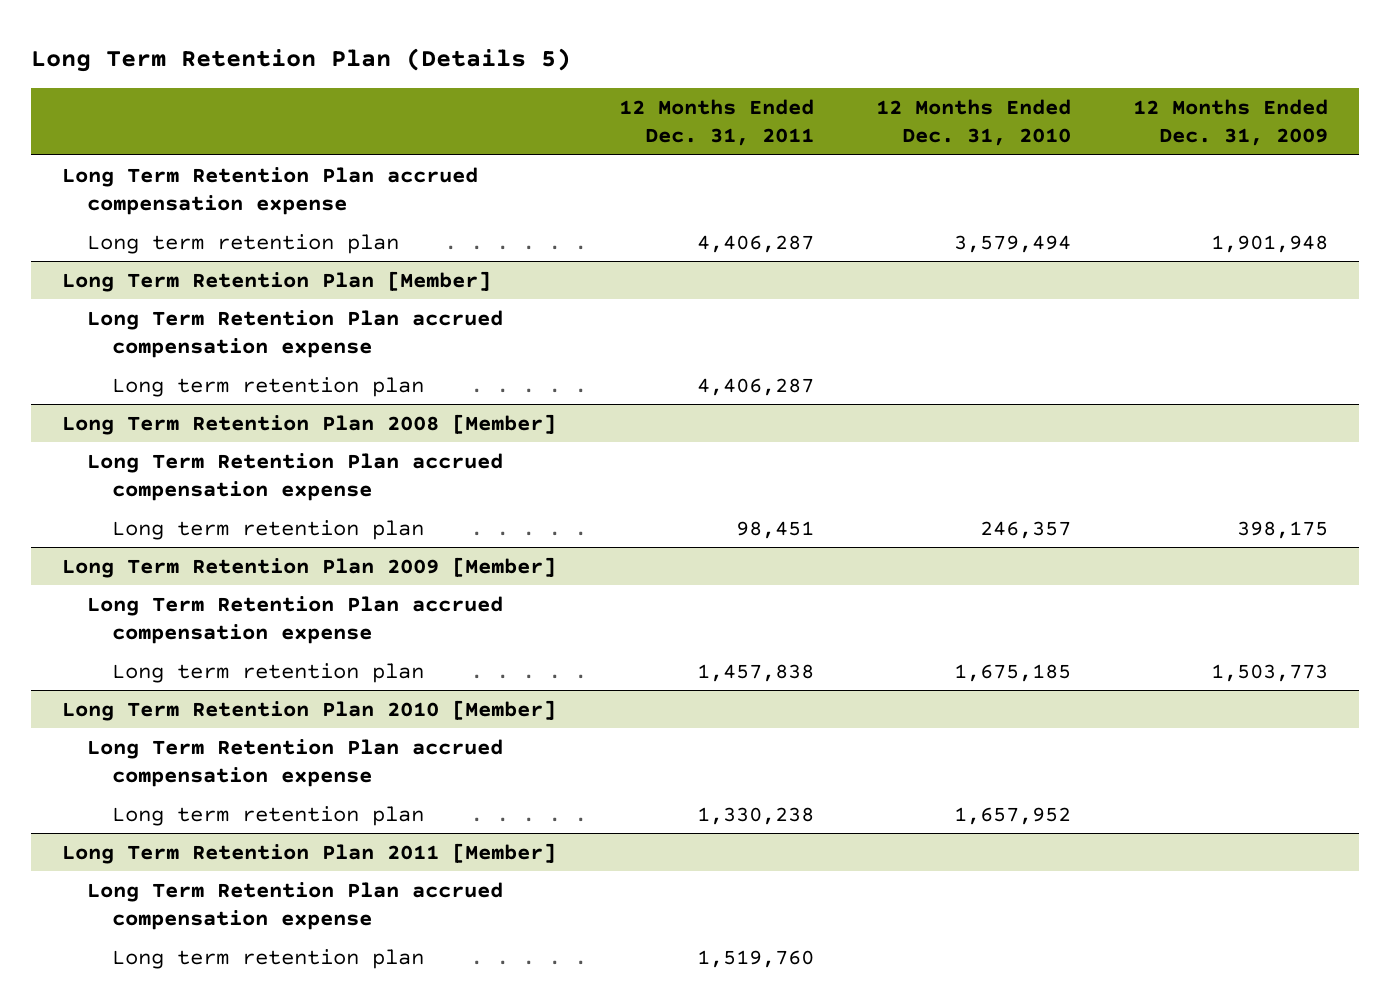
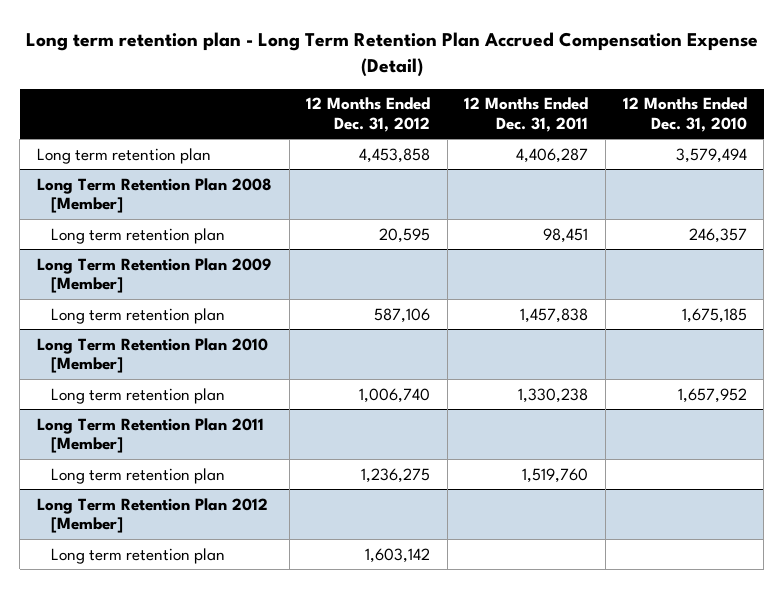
[31,47,572,72] Long Term Retention Plan (Details 5) -> [25,31,758,77] Long term retention plan - Long Term Retention Plan Accrued Compensation Expense (Detail)
[1133,98,1329,147] 12 Months Ended Dec. 31, 2009 -> none
none -> [306,97,431,132] 12 Months Ended Dec. 31, 2012
[62,166,479,216] Long Term Retention Plan accrued compensation expense -> none
[62,270,492,292] Long Term Retention Plan [Member] -> none
[87,309,504,359] Long Term Retention Plan accrued compensation expense -> none
[112,376,425,397] Long term retention plan -> none
[87,452,504,502] Long Term Retention Plan accrued compensation expense -> none
[87,595,504,645] Long Term Retention Plan accrued compensation expense -> none
[87,738,504,788] Long Term Retention Plan accrued compensation expense -> none
[87,881,504,931] Long Term Retention Plan accrued compensation expense -> none
none -> [36,497,268,534] Long Term Retention Plan 2012 [Member]
none -> [50,547,225,564] Long term retention plan

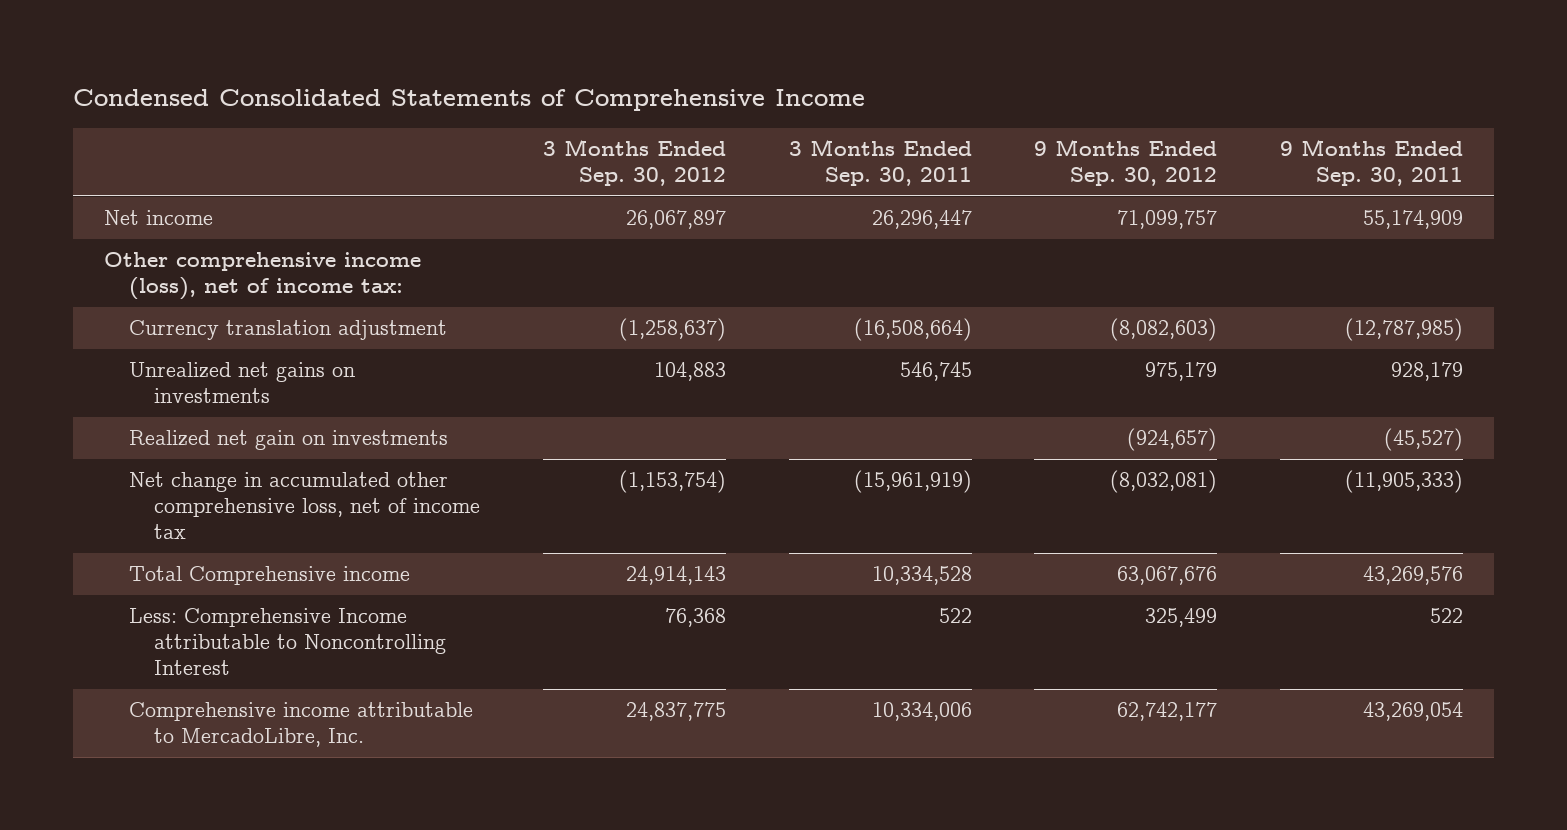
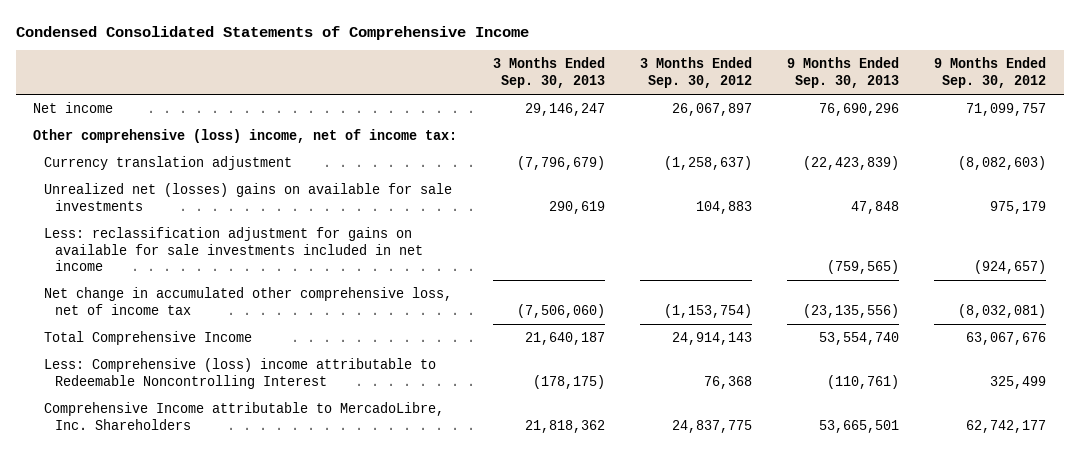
[788,139,972,187] 3 Months Ended Sep. 30, 2011 -> none
[1279,139,1463,187] 9 Months Ended Sep. 30, 2011 -> none
none -> [492,57,605,89] 3 Months Ended Sep. 30, 2013
none -> [787,57,900,89] 9 Months Ended Sep. 30, 2013
[104,252,422,301] Other comprehensive income (loss), net of income tax: -> [33,129,458,144] Other comprehensive (loss) income, net of income tax:
[129,362,356,404] Unrealized net gains on investments -> [44,183,453,211] Unrealized net (losses) gains on available for sale investments
[129,430,449,451] Realized net gain on investments -> [44,227,423,272] Less: reclassification adjustment for gains on available for sale investments included in net income
[129,566,411,586] Total Comprehensive income -> [44,331,253,346] Total Comprehensive Income
[129,608,447,676] Less: Comprehensive Income attributable to Noncontrolling Interest -> [44,358,437,389] Less: Comprehensive (loss) income attributable to Redeemable Noncontrolling Interest
[129,702,474,748] Comprehensive income attributable to MercadoLibre, Inc. -> [44,402,445,430] Comprehensive Income attributable to MercadoLibre, Inc. Shareholders

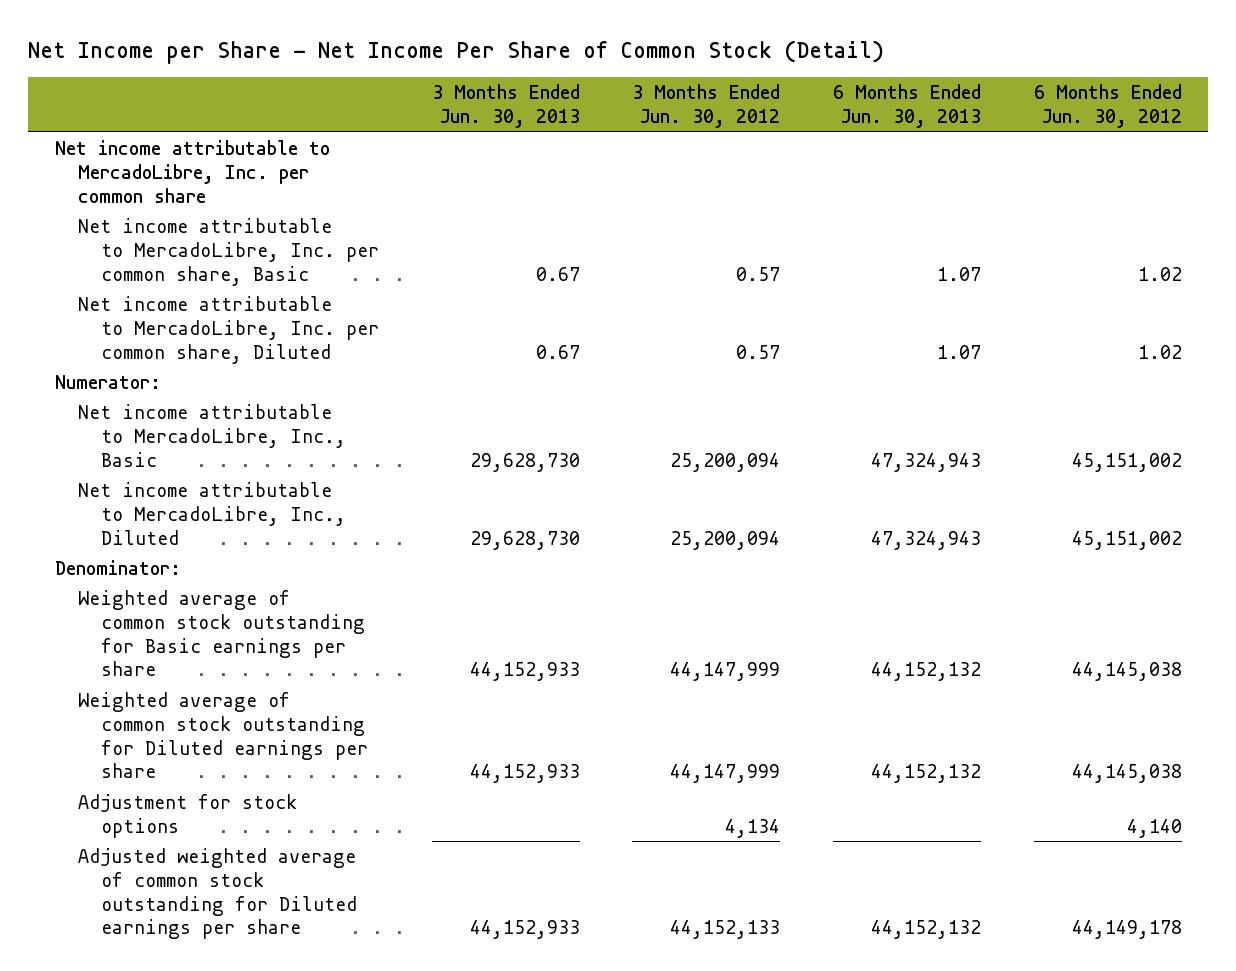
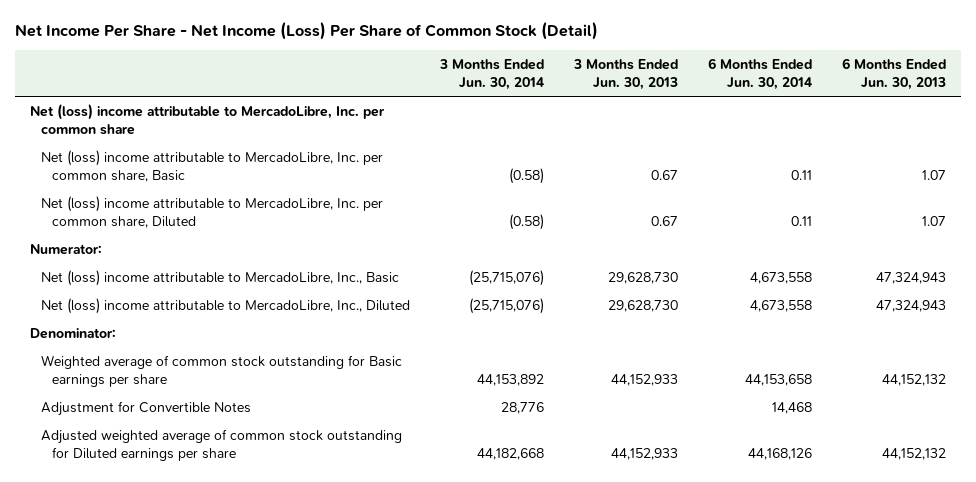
[28,40,885,65] Net Income per Share - Net Income Per Share of Common Stock (Detail) -> [14,22,598,41] Net Income Per Share - Net Income (Loss) Per Share of Common Stock (Detail)
[632,84,781,129] 3 Months Ended Jun. 30, 2012 -> none
[1033,84,1182,129] 6 Months Ended Jun. 30, 2012 -> none
none -> [438,59,544,91] 3 Months Ended Jun. 30, 2014
none -> [708,58,813,91] 6 Months Ended Jun. 30, 2014
[54,139,330,203] Net income attributable to MercadoLibre, Inc. per common share -> [29,103,385,135] Net (loss) income attributable to MercadoLibre, Inc. per common share
[77,217,379,286] Net income attributable to MercadoLibre, Inc. per common share, Basic -> [40,149,383,182] Net (loss) income attributable to MercadoLibre, Inc. per common share, Basic
[77,295,379,364] Net income attributable to MercadoLibre, Inc. per common share, Diluted -> [40,195,383,228] Net (loss) income attributable to MercadoLibre, Inc. per common share, Diluted
[77,403,346,467] Net income attributable to MercadoLibre, Inc., Basic -> [40,269,399,286] Net (loss) income attributable to MercadoLibre, Inc., Basic
[77,481,346,545] Net income attributable to MercadoLibre, Inc., Diluted -> [40,297,410,314] Net (loss) income attributable to MercadoLibre, Inc., Diluted
[77,691,368,779] Weighted average of common stock outstanding for Diluted earnings per share -> none
[77,793,297,838] Adjustment for stock options -> none
none -> [40,400,251,416] Adjustment for Convertible Notes

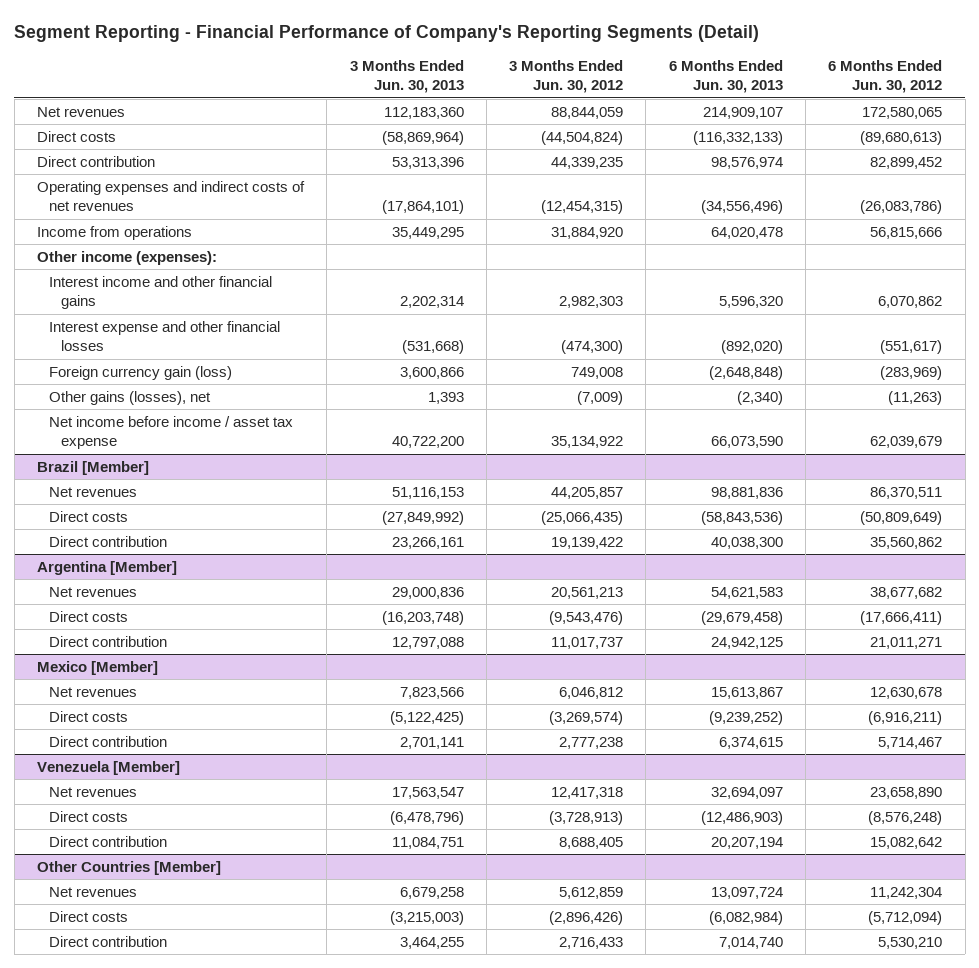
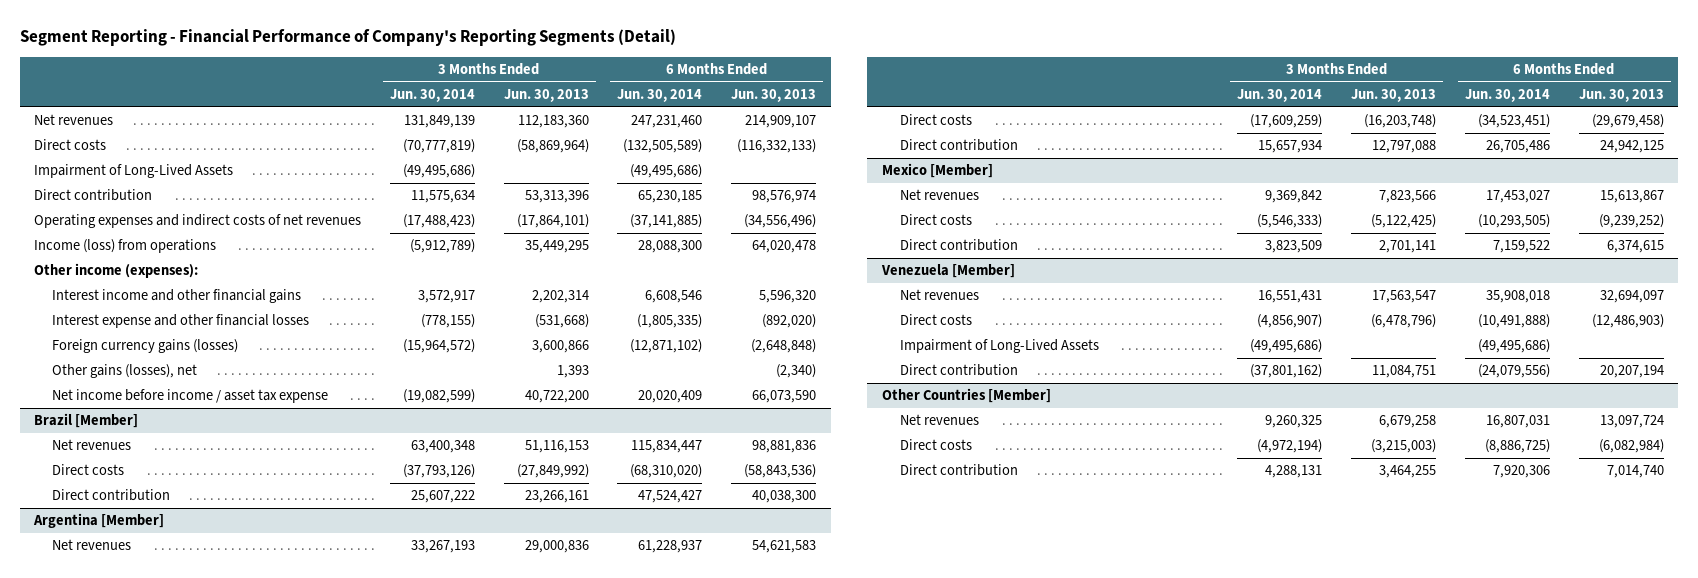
[509,60,624,94] 3 Months Ended Jun. 30, 2012 -> none
[828,60,943,94] 6 Months Ended Jun. 30, 2012 -> none
none -> [389,89,475,103] Jun. 30, 2014
none -> [617,89,703,103] Jun. 30, 2014
none -> [34,164,234,179] Impairment of Long-Lived Assets
[37,225,193,240] Income from operations -> [34,239,217,254] Income (loss) from operations
[48,365,232,380] Foreign currency gain (loss) -> [52,339,239,354] Foreign currency gains (losses)
none -> [899,339,1099,354] Impairment of Long-Lived Assets

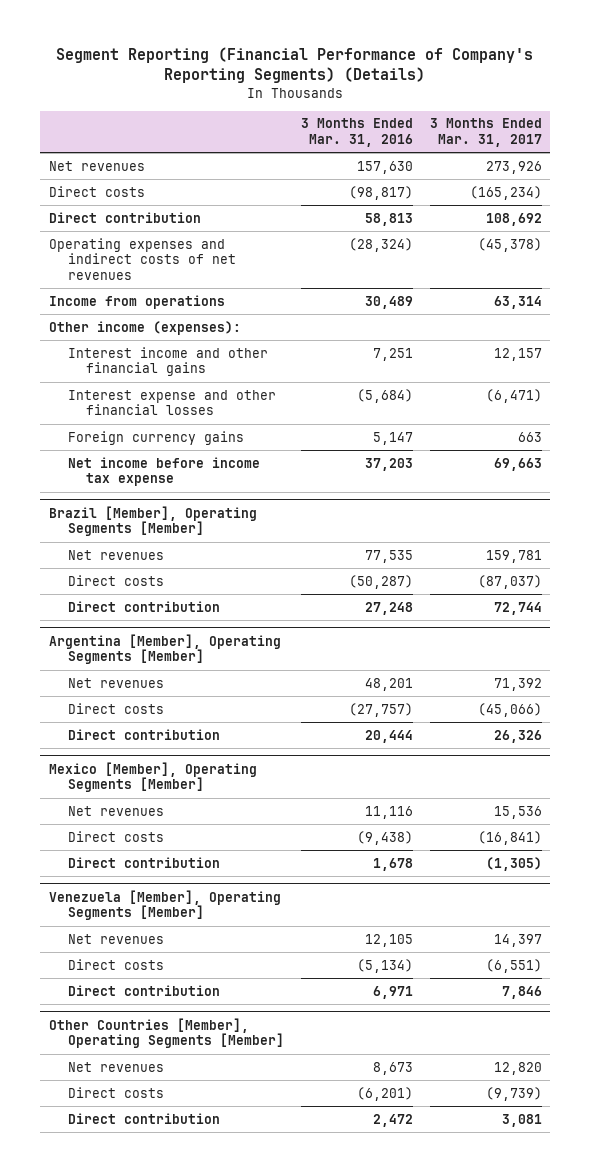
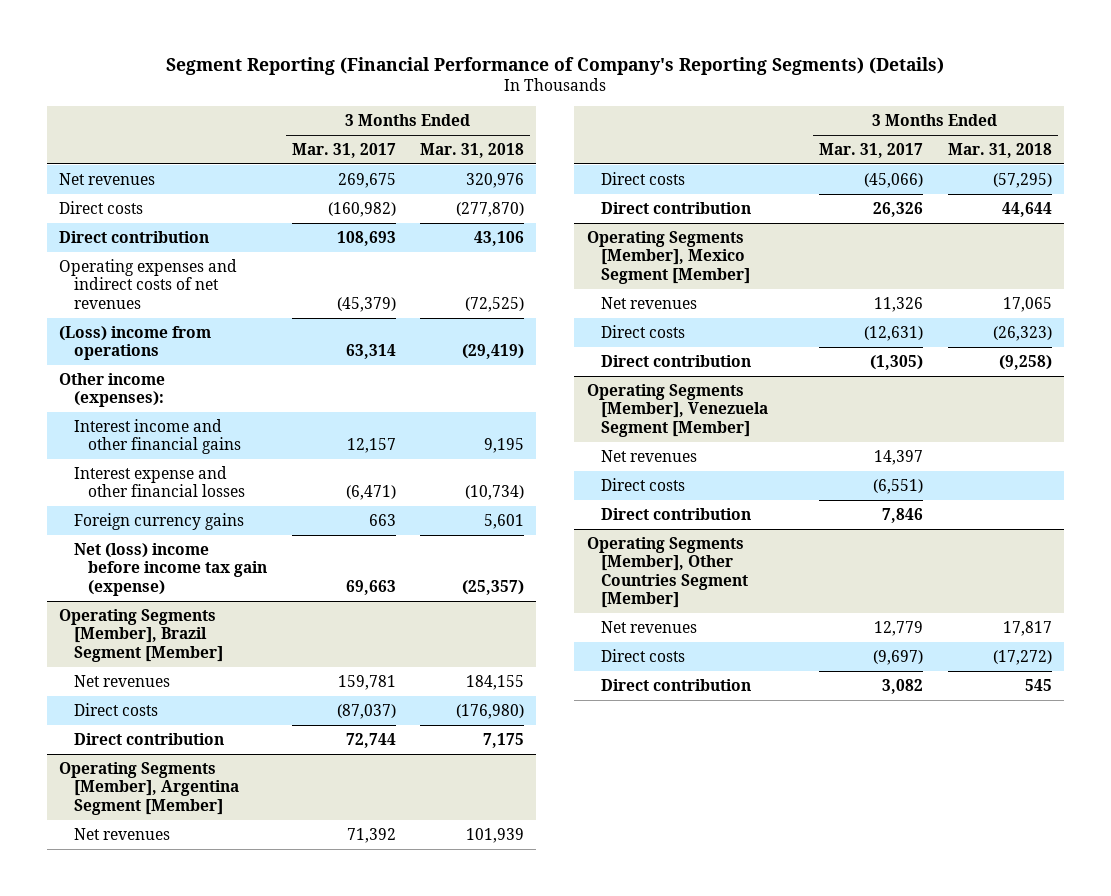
[300,118,413,148] 3 Months Ended Mar. 31, 2016 -> none
none -> [420,142,525,158] Mar. 31, 2018
[485,160,542,174] 273,926 -> [337,172,396,188] 269,675
[469,185,542,200] (165,234) -> [327,201,396,217] (160,982)
[485,212,542,226] 108,692 -> [336,230,396,246] 108,693
[477,237,542,252] (45,378) -> [336,296,396,312] (45,379)
[48,294,225,309] Income from operations -> [59,325,212,361] (Loss) income from operations
[67,456,260,487] Net income before income tax expense -> [73,542,268,596] Net (loss) income before income tax gain (expense)
[48,505,257,537] Brazil [Member], Operating Segments [Member] -> [59,608,223,662] Operating Segments [Member], Brazil Segment [Member]
[48,633,281,665] Argentina [Member], Operating Segments [Member] -> [59,761,239,815] Operating Segments [Member], Argentina Segment [Member]
[48,761,257,793] Mexico [Member], Operating Segments [Member] -> [586,230,751,284] Operating Segments [Member], Mexico Segment [Member]
[493,805,542,819] 15,536 -> [874,296,924,312] 11,326
[477,830,542,845] (16,841) -> [864,325,924,341] (12,631)
[48,889,281,921] Venezuela [Member], Operating Segments [Member] -> [586,383,769,437] Operating Segments [Member], Venezuela Segment [Member]
[48,1017,284,1049] Other Countries [Member], Operating Segments [Member] -> [586,536,749,609] Operating Segments [Member], Other Countries Segment [Member]
[493,1061,542,1075] 12,820 -> [874,620,924,636] 12,779
[485,1086,542,1101] (9,739) -> [873,649,924,665] (9,697)
[501,1113,542,1127] 3,081 -> [882,678,924,694] 3,082

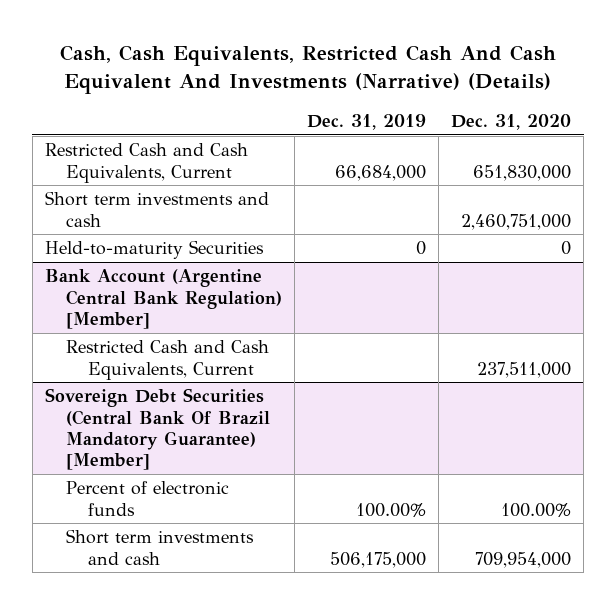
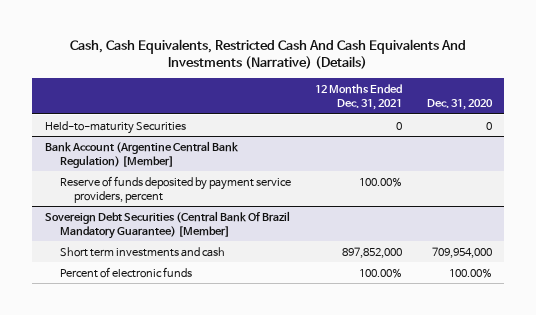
[59,45,556,95] Cash, Cash Equivalents, Restricted Cash And Cash Equivalent And Investments (Narrative) (Details) -> [70,38,467,70] Cash, Cash Equivalents, Restricted Cash And Cash Equivalents And Investments (Narrative) (Details)
[307,113,427,130] Dec. 31, 2019 -> none
none -> [315,83,403,111] 12 Months Ended Dec. 31, 2021
[44,143,248,183] Restricted Cash and Cash Equivalents, Current -> none
[44,191,269,227] Short term investments and cash -> none
[66,340,270,380] Restricted Cash and Cash Equivalents, Current -> none
none -> [59,175,291,203] Reserve of funds deposited by payment service providers, percent
[66,481,230,516] Percent of electronic funds -> [59,266,192,278] Percent of electronic funds

